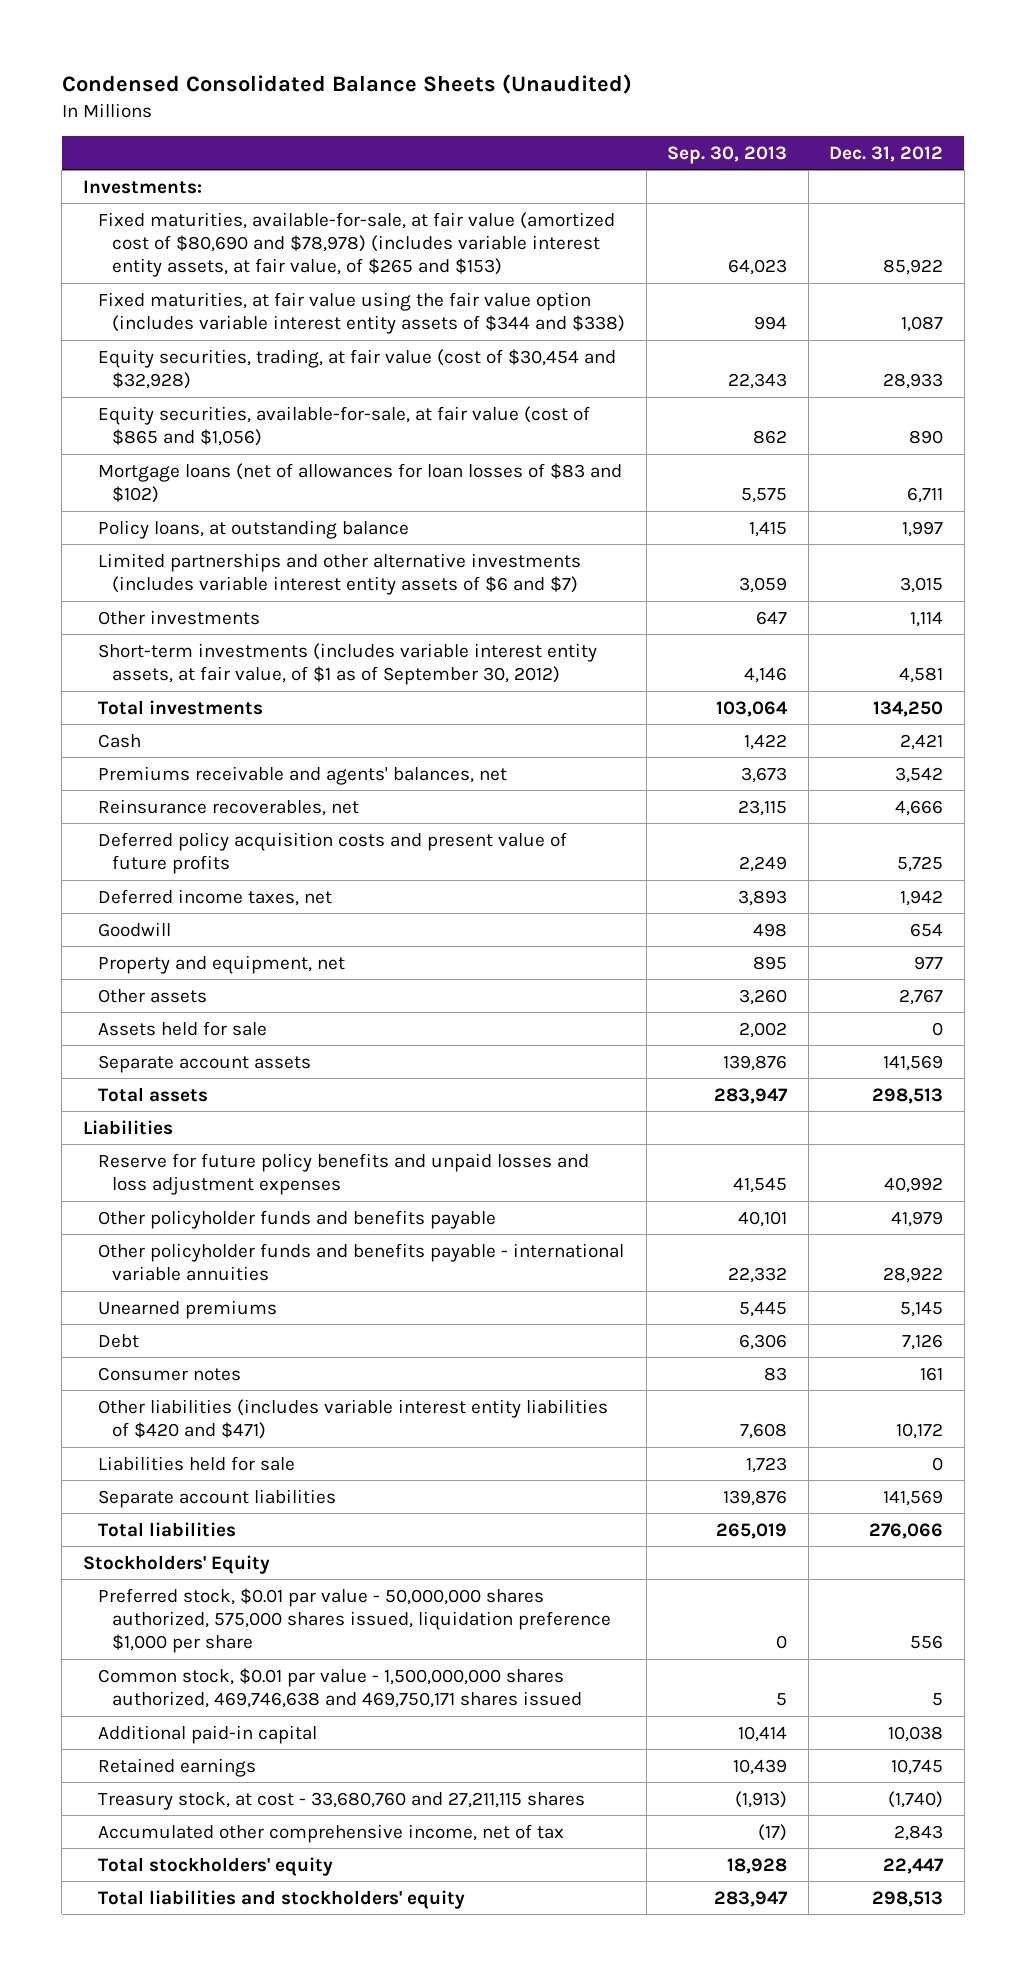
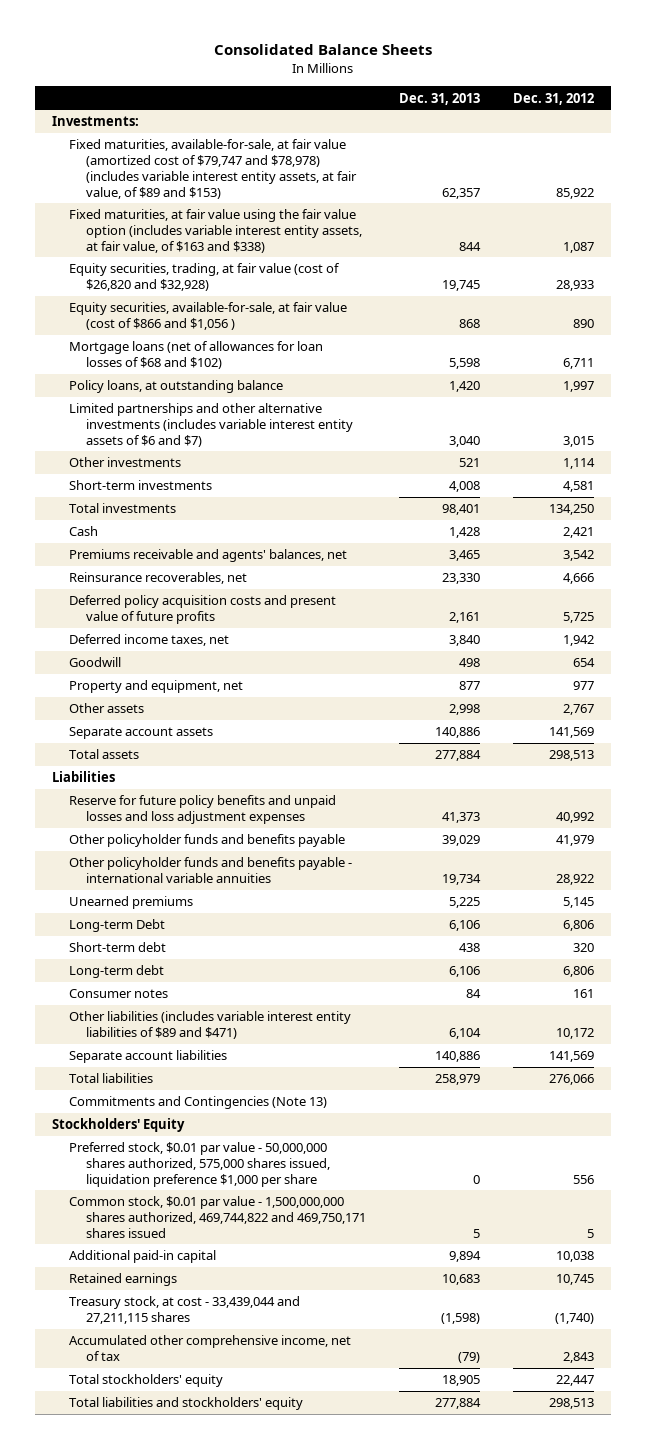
[61,74,632,95] Condensed Consolidated Balance Sheets (Unaudited) -> [213,44,432,56] Consolidated Balance Sheets
[667,145,788,164] Sep. 30, 2013 -> none
none -> [398,92,480,105] Dec. 31, 2013
[97,211,615,278] Fixed maturities, available-for-sale, at fair value (amortized cost of $80,690 and $78,978) (includes variable interest entity assets, at fair value, of $265 and $153) -> [68,139,357,199] Fixed maturities, available-for-sale, at fair value (amortized cost of $79,747 and $78,978) (includes variable interest entity assets, at fair value, of $89 and $153)
[97,291,626,334] Fixed maturities, at fair value using the fair value option (includes variable interest entity assets of $344 and $338) -> [68,209,362,253] Fixed maturities, at fair value using the fair value option (includes variable interest entity assets, at fair value, of $163 and $338)
[97,348,616,389] Equity securities, trading, at fair value (cost of $30,454 and $32,928) -> [68,263,340,291] Equity securities, trading, at fair value (cost of $26,820 and $32,928)
[97,405,590,446] Equity securities, available-for-sale, at fair value (cost of $865 and $1,056) -> [68,302,347,330] Equity securities, available-for-sale, at fair value (cost of $866 and $1,056 )
[97,462,622,503] Mortgage loans (net of allowances for loan losses of $83 and $102) -> [68,341,323,369] Mortgage loans (net of allowances for loan losses of $68 and $102)
[97,642,597,685] Short-term investments (includes variable interest entity assets, at fair value, of $1 as of September 30, 2012) -> [68,480,212,491] Short-term investments
[97,1020,267,1036] Assets held for sale -> none
[97,1333,139,1348] Debt -> none
none -> [68,919,165,933] Long-term Debt
none -> [68,942,166,953] Short-term debt
none -> [68,965,164,979] Long-term debt
[97,1455,295,1471] Liabilities held for sale -> none
[97,1398,608,1439] Other liabilities (includes variable interest entity liabilities of $420 and $471) -> [68,1011,351,1039] Other liabilities (includes variable interest entity liabilities of $89 and $471)
none -> [68,1096,327,1110] Commitments and Contingencies (Note 13)
[97,1667,583,1708] Common stock, $0.01 par value - 1,500,000,000 shares authorized, 469,746,638 and 469,750,171 shares issued -> [68,1196,366,1238] Common stock, $0.01 par value - 1,500,000,000 shares authorized, 469,744,822 and 469,750,171 shares issued
[97,1791,585,1810] Treasury stock, at cost - 33,680,760 and 27,211,115 shares -> [68,1296,300,1324] Treasury stock, at cost - 33,439,044 and 27,211,115 shares

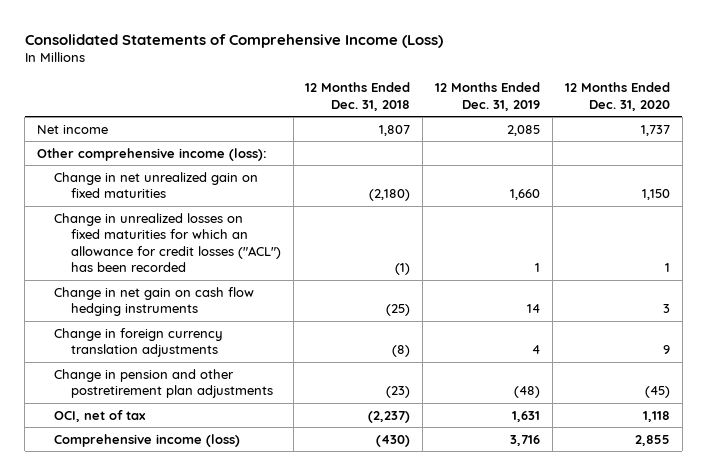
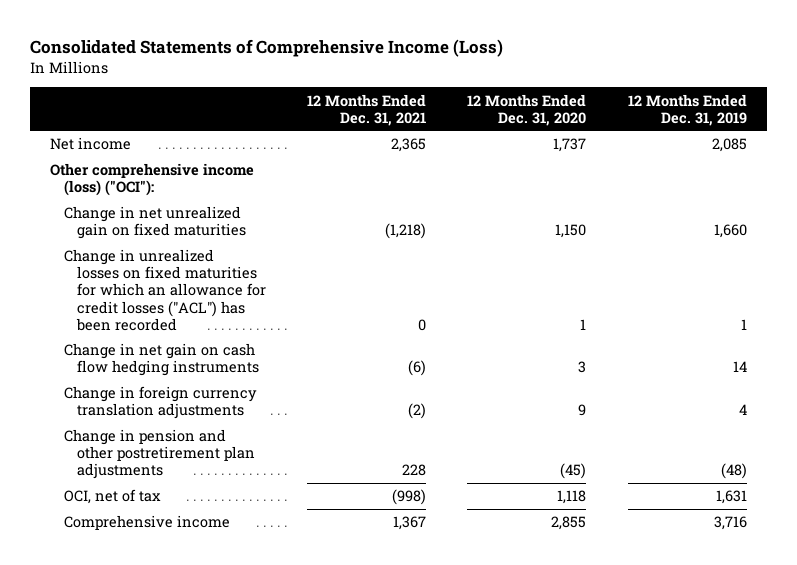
[305,81,411,111] 12 Months Ended Dec. 31, 2018 -> none
none -> [307,93,427,126] 12 Months Ended Dec. 31, 2021
[37,147,268,161] Other comprehensive income (loss): -> [50,163,255,197] Other comprehensive income (loss) ("OCI"):
[53,433,240,447] Comprehensive income (loss) -> [63,515,230,531] Comprehensive income

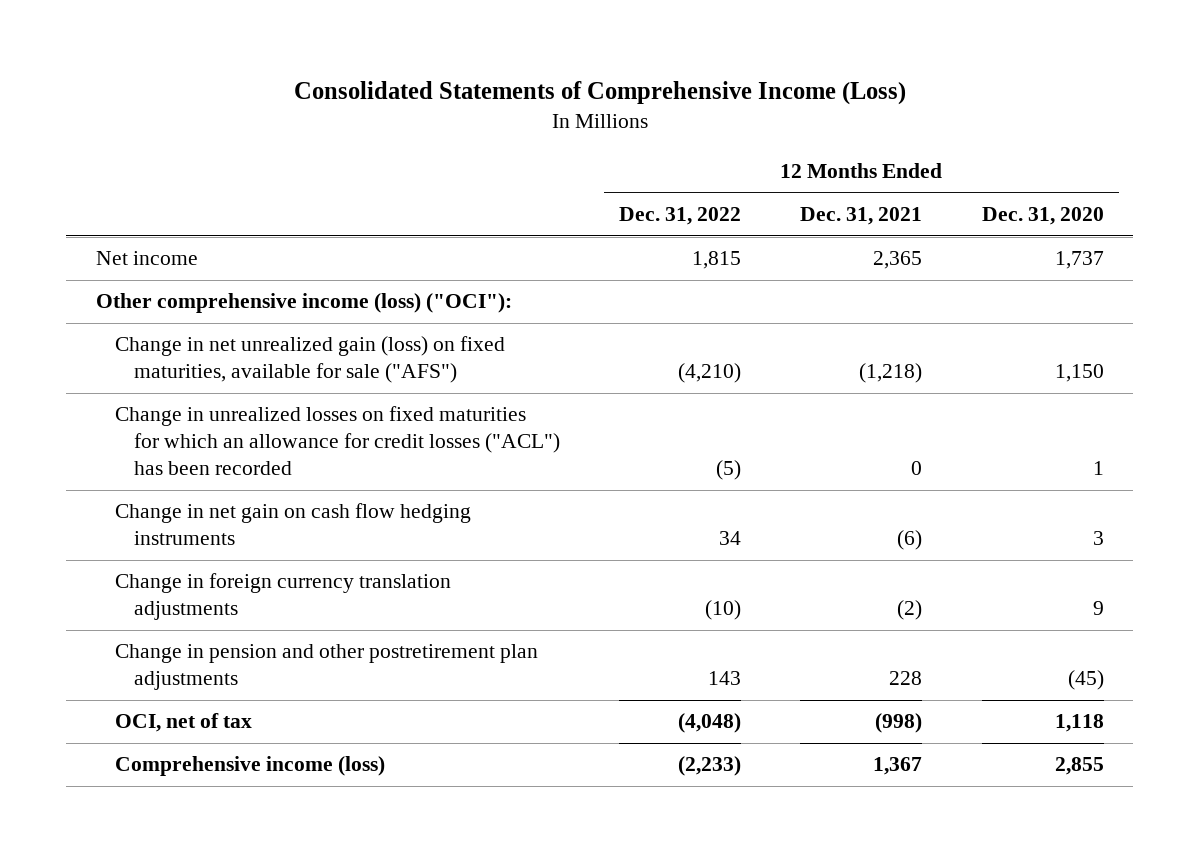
[627,93,747,126] 12 Months Ended Dec. 31, 2019 -> none
none -> [619,206,742,225] Dec. 31, 2022
[63,206,247,240] Change in net unrealized gain on fixed maturities -> [114,336,505,384] Change in net unrealized gain (loss) on fixed maturities, available for sale ("AFS")
[63,515,230,531] Comprehensive income -> [114,756,385,777] Comprehensive income (loss)

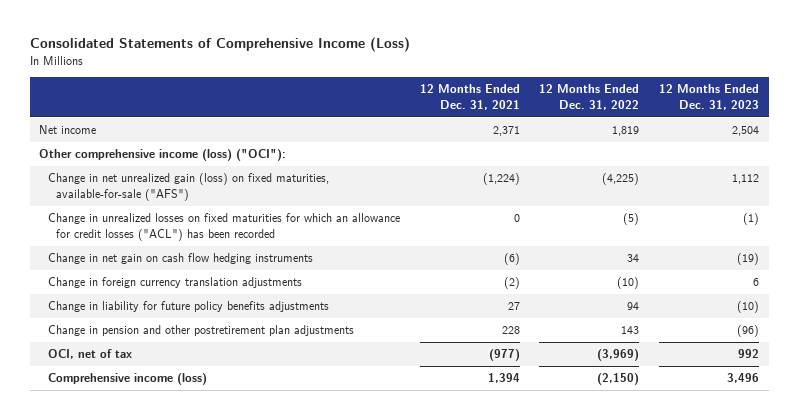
[981,206,1104,225] Dec. 31, 2020 -> none
none -> [658,84,759,110] 12 Months Ended Dec. 31, 2023
[692,251,742,270] 1,815 -> [612,126,640,137] 1,819
[873,251,923,270] 2,365 -> [492,126,520,137] 2,371
[114,336,505,384] Change in net unrealized gain (loss) on fixed maturities, available for sale ("AFS") -> [47,173,329,202] Change in net unrealized gain (loss) on fixed maturities, available-for-sale ("AFS")
[678,363,742,384] (4,210) -> [602,173,640,186] (4,225)
[859,363,923,384] (1,218) -> [482,173,520,186] (1,224)
none -> [47,301,329,313] Change in liability for future policy benefits adjustments
[678,713,742,734] (4,048) -> [597,349,640,362] (3,969)
[875,713,923,734] (998) -> [488,349,520,362] (977)
[678,756,742,777] (2,233) -> [597,373,640,386] (2,150)
[873,757,923,776] 1,367 -> [487,373,520,384] 1,394

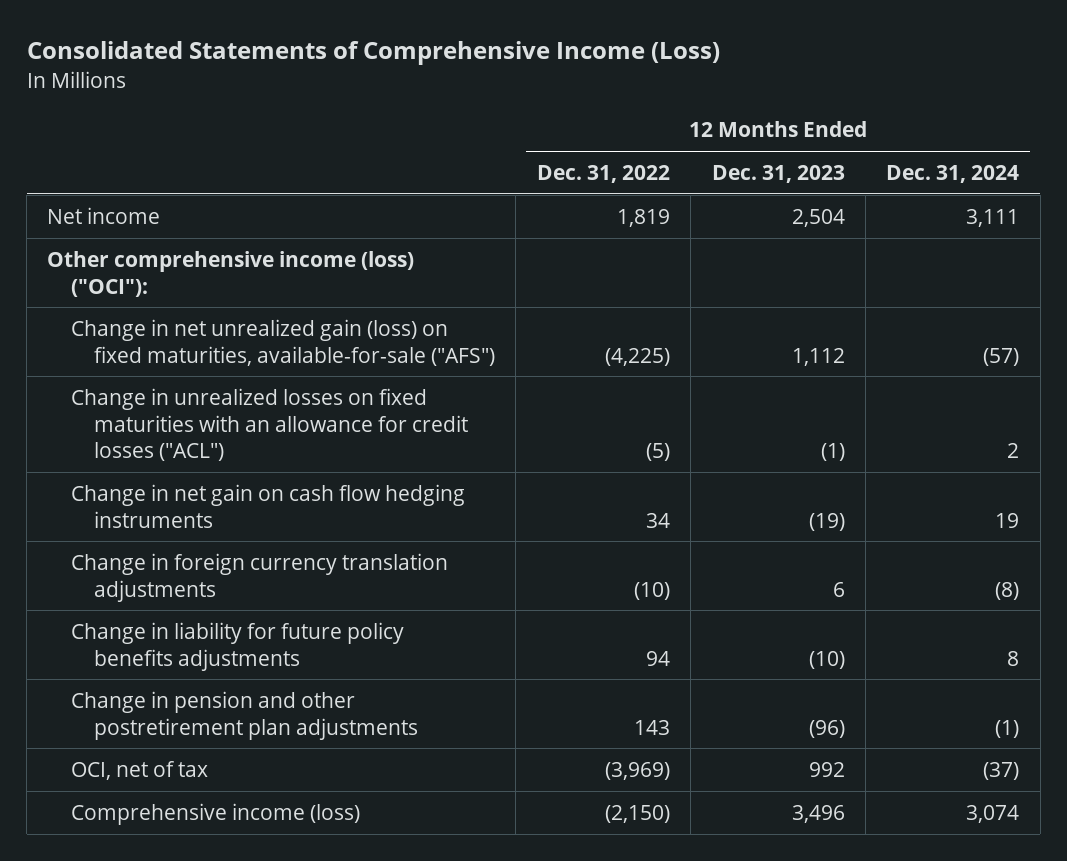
[419,84,520,110] 12 Months Ended Dec. 31, 2021 -> none
none -> [886,164,1020,183] Dec. 31, 2024
[47,213,400,242] Change in unrealized losses on fixed maturities for which an allowance for credit losses ("ACL") has been recorded -> [70,387,468,462] Change in unrealized losses on fixed maturities with an allowance for credit losses ("ACL")

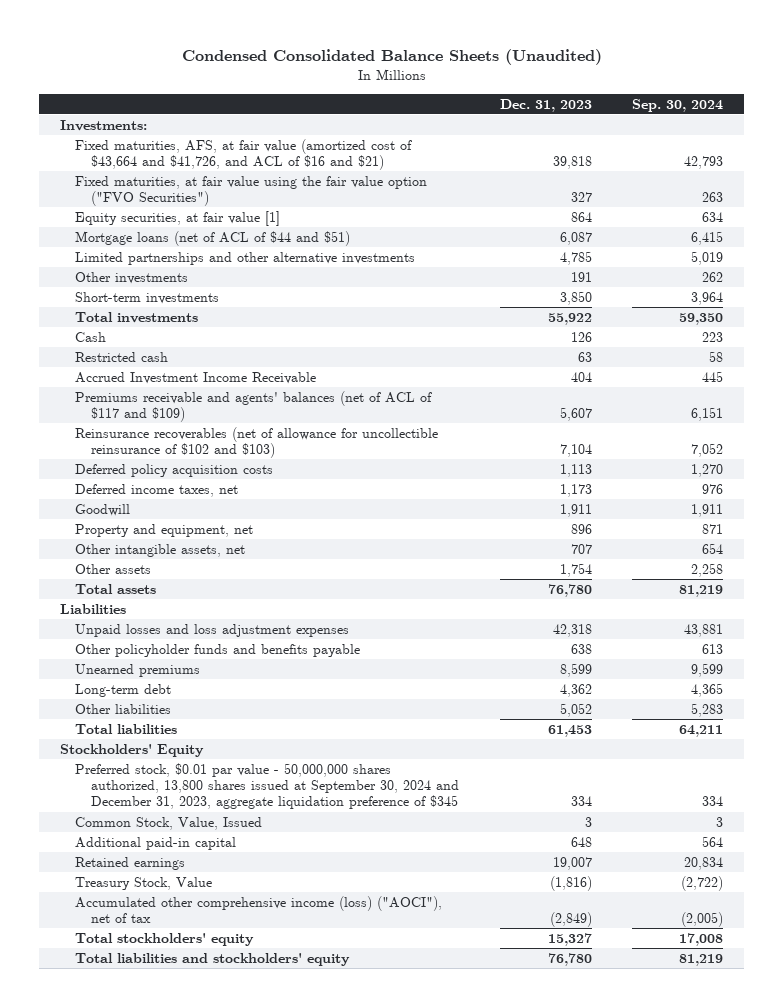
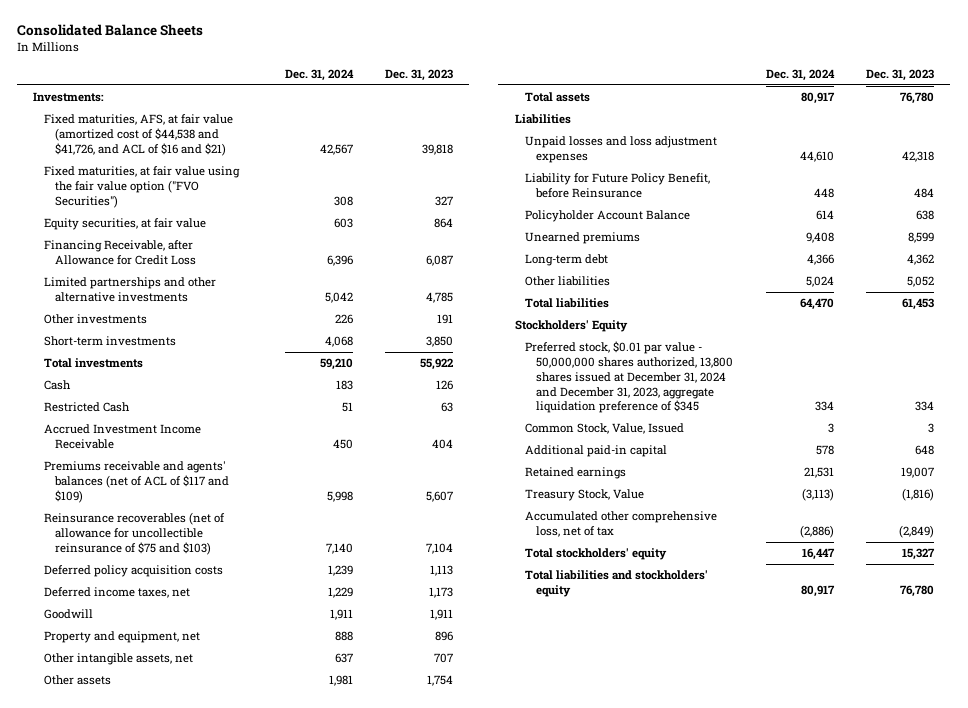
[181,49,602,66] Condensed Consolidated Balance Sheets (Unaudited) -> [17,24,204,37] Consolidated Balance Sheets
[632,98,724,112] Sep. 30, 2024 -> none
none -> [284,69,354,82] Dec. 31, 2024
[75,138,413,171] Fixed maturities, AFS, at fair value (amortized cost of $43,664 and $41,726, and ACL of $16 and $21) -> [44,114,234,156] Fixed maturities, AFS, at fair value (amortized cost of $44,538 and $41,726, and ACL of $16 and $21)
[75,210,281,226] Equity securities, at fair value [1] -> [44,218,207,231] Equity securities, at fair value
[75,230,351,246] Mortgage loans (net of ACL of $44 and $51) -> [44,240,197,266] Financing Receivable, after Allowance for Credit Loss
[75,351,169,362] Restricted cash -> [44,402,131,413] Restricted Cash
[75,426,439,459] Reinsurance recoverables (net of allowance for uncollectible reinsurance of $102 and $103) -> [44,512,226,555] Reinsurance recoverables (net of allowance for uncollectible reinsurance of $75 and $103)
none -> [525,173,711,199] Liability for Future Policy Benefit, before Reinsurance
[75,643,361,657] Other policyholder funds and benefits payable -> [525,210,691,223] Policyholder Account Balance
[75,762,460,810] Preferred stock, $0.01 par value - 50,000,000 shares authorized, 13,800 shares issued at September 30, 2024 and December 31, 2023, aggregate liquidation preference of $345 -> [525,341,734,414] Preferred stock, $0.01 par value - 50,000,000 shares authorized, 13,800 shares issued at December 31, 2024 and December 31, 2023, aggregate liquidation preference of $345
[75,895,443,924] Accumulated other comprehensive income (loss) ("AOCI"), net of tax -> [525,511,718,538] Accumulated other comprehensive loss, net of tax

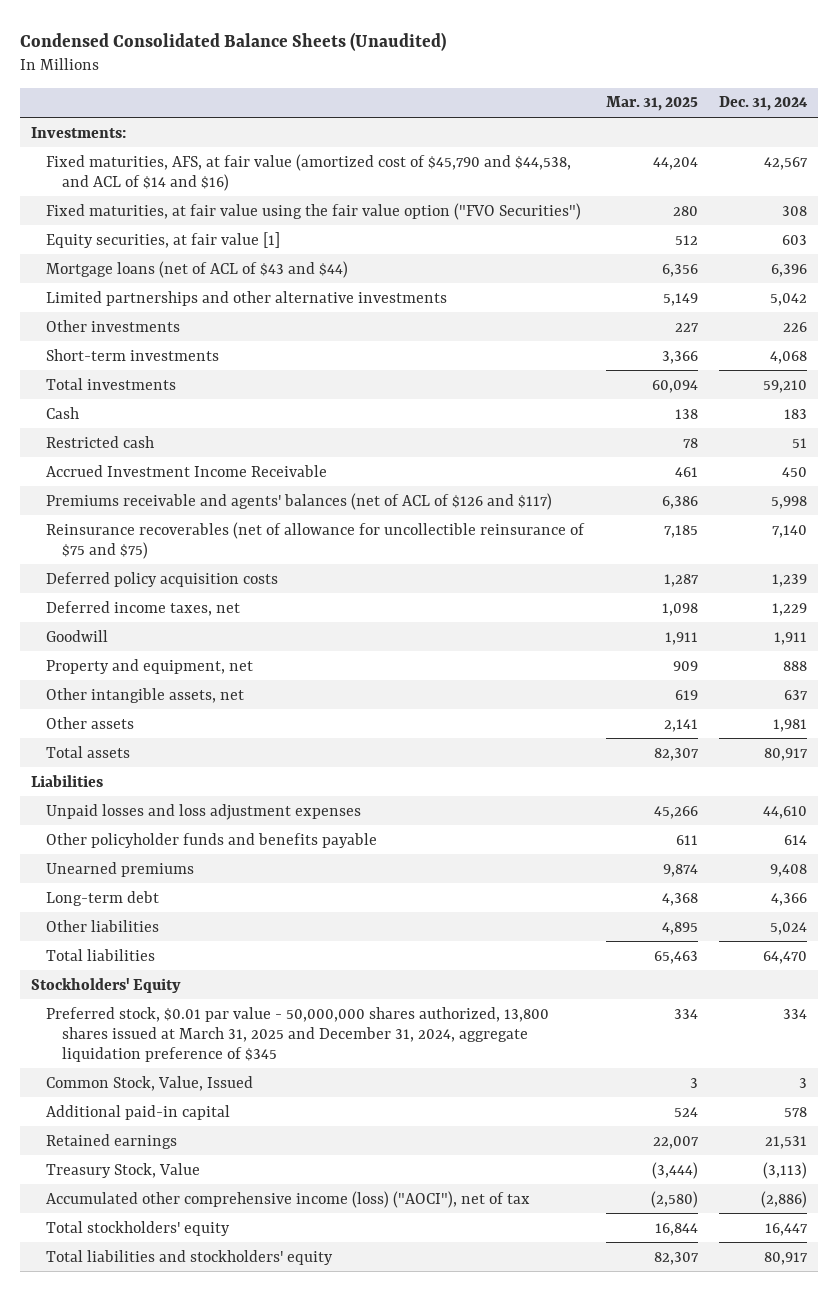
[17,24,204,37] Consolidated Balance Sheets -> [19,31,446,51] Condensed Consolidated Balance Sheets (Unaudited)
[385,69,454,82] Dec. 31, 2023 -> none
none -> [605,96,698,112] Mar. 31, 2025
[44,114,234,156] Fixed maturities, AFS, at fair value (amortized cost of $44,538 and $41,726, and ACL of $16 and $21) -> [46,153,572,191] Fixed maturities, AFS, at fair value (amortized cost of $45,790 and $44,538, and ACL of $14 and $16)
[44,218,207,231] Equity securities, at fair value -> [46,231,281,248] Equity securities, at fair value [1]
[44,240,197,266] Financing Receivable, after Allowance for Credit Loss -> [46,260,349,278] Mortgage loans (net of ACL of $43 and $44)
[44,402,131,413] Restricted Cash -> [46,435,155,448] Restricted cash
[44,461,230,503] Premiums receivable and agents' balances (net of ACL of $117 and $109) -> [46,492,553,510] Premiums receivable and agents' balances (net of ACL of $126 and $117)
[44,512,226,555] Reinsurance recoverables (net of allowance for uncollectible reinsurance of $75 and $103) -> [46,521,586,559] Reinsurance recoverables (net of allowance for uncollectible reinsurance of $75 and $75)
[525,173,711,199] Liability for Future Policy Benefit, before Reinsurance -> none
[525,210,691,223] Policyholder Account Balance -> [46,832,378,848] Other policyholder funds and benefits payable
[525,341,734,414] Preferred stock, $0.01 par value - 50,000,000 shares authorized, 13,800 shares issued at December 31, 2024 and December 31, 2023, aggregate liquidation preference of $345 -> [46,1006,550,1062] Preferred stock, $0.01 par value - 50,000,000 shares authorized, 13,800 shares issued at March 31, 2025 and December 31, 2024, aggregate liquidation preference of $345
[525,511,718,538] Accumulated other comprehensive loss, net of tax -> [46,1190,531,1208] Accumulated other comprehensive income (loss) ("AOCI"), net of tax

